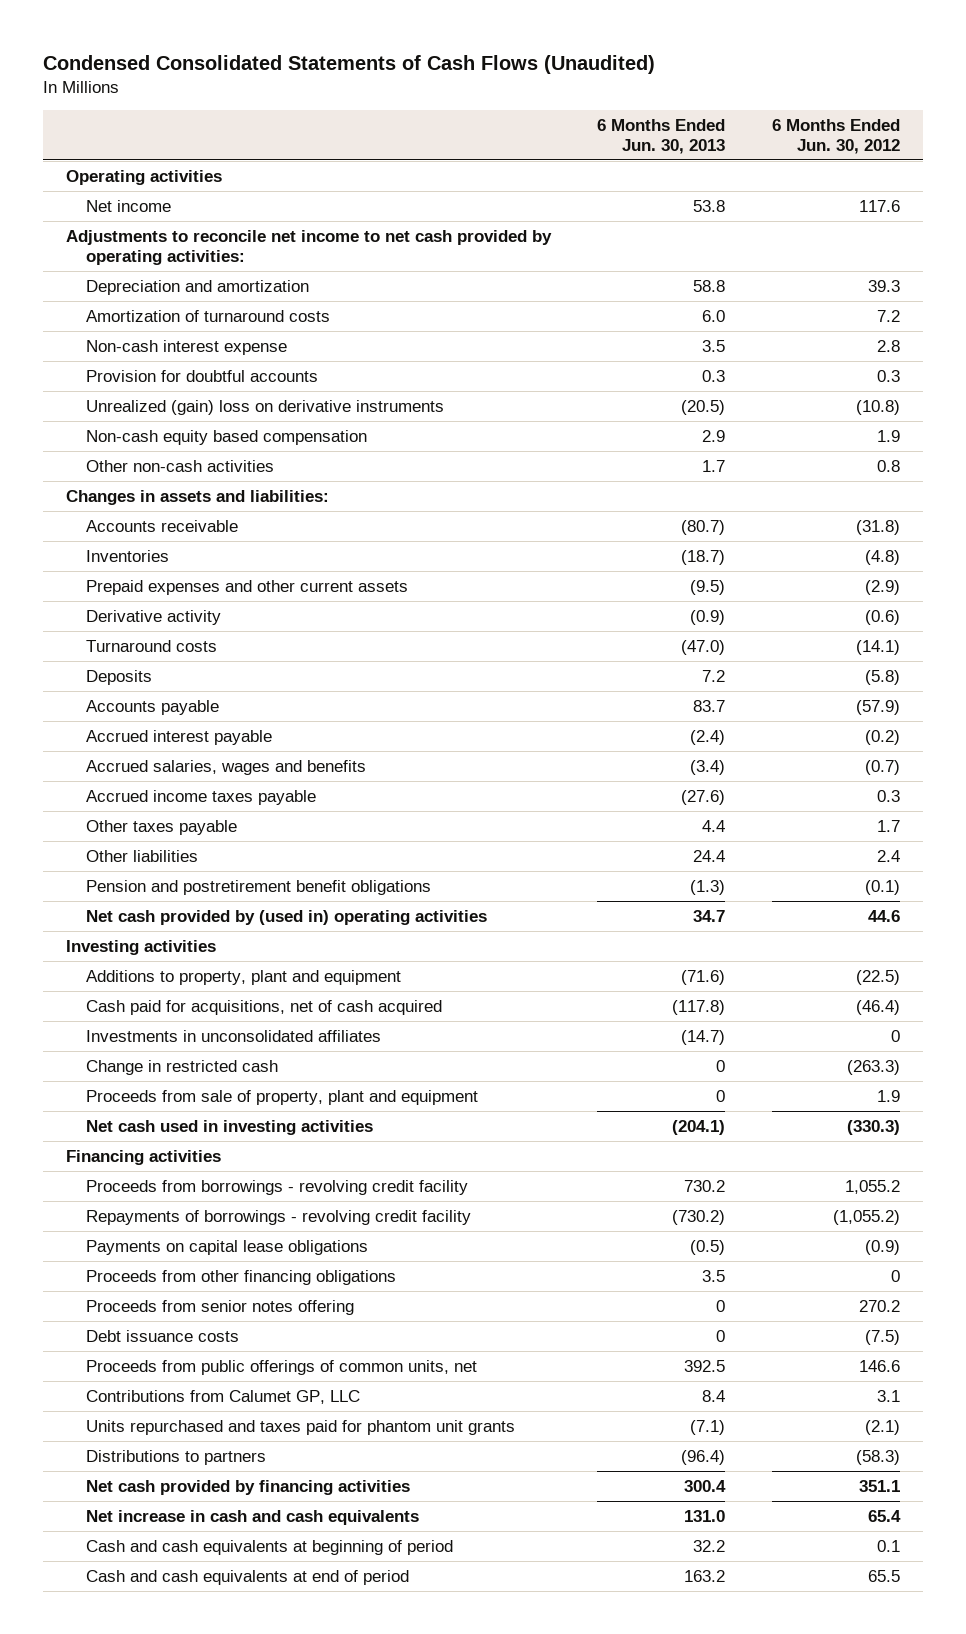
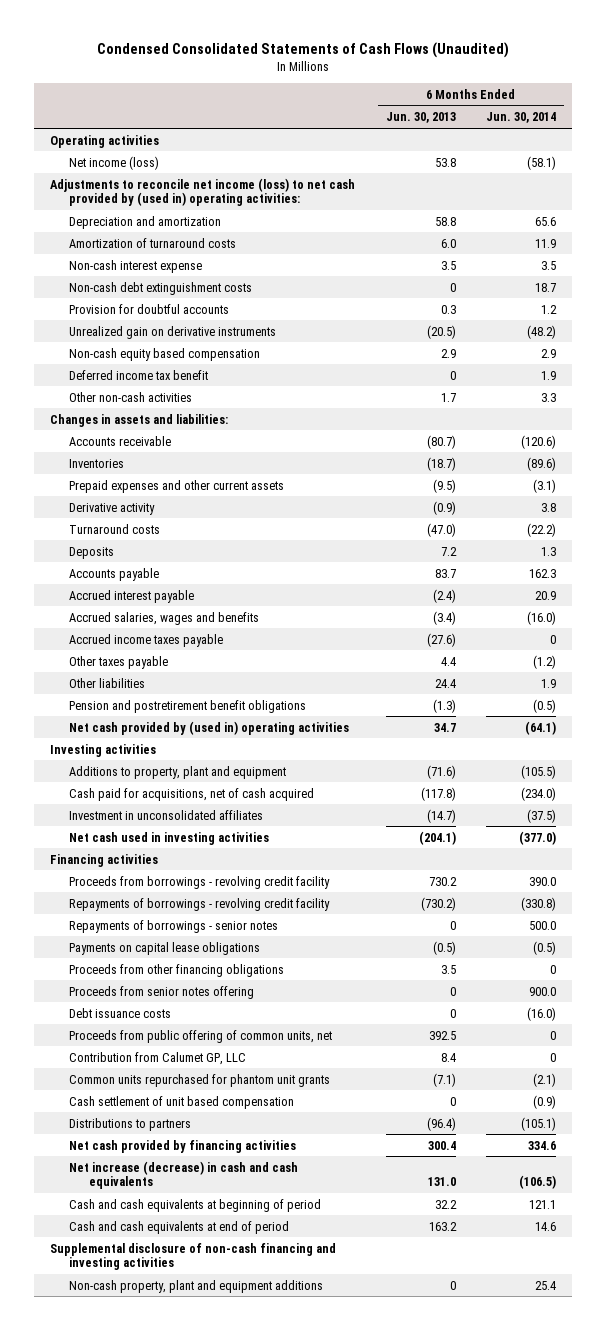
[771,118,900,154] 6 Months Ended Jun. 30, 2012 -> none
none -> [486,112,557,124] Jun. 30, 2014
[85,199,171,212] Net income -> [69,155,160,170] Net income (loss)
[66,229,553,265] Adjustments to reconcile net income to net cash provided by operating activities: -> [49,177,355,207] Adjustments to reconcile net income (loss) to net cash provided by (used in) operating activities:
none -> [69,281,253,295] Non-cash debt extinguishment costs
[85,399,444,415] Unrealized (gain) loss on derivative instruments -> [69,325,277,339] Unrealized gain on derivative instruments
none -> [69,369,209,380] Deferred income tax benefit
[85,1059,278,1075] Change in restricted cash -> none
[85,1089,478,1105] Proceeds from sale of property, plant and equipment -> none
[85,1029,381,1042] Investments in unconsolidated affiliates -> [69,809,264,820] Investment in unconsolidated affiliates
none -> [69,919,279,933] Repayments of borrowings - senior notes
[85,1359,477,1375] Proceeds from public offerings of common units, net -> [69,1029,333,1043] Proceeds from public offering of common units, net
[85,1389,360,1404] Contributions from Calumet GP, LLC -> [69,1051,247,1065] Contribution from Calumet GP, LLC
[85,1419,515,1435] Units repurchased and taxes paid for phantom unit grants -> [69,1073,331,1087] Common units repurchased for phantom unit grants
none -> [69,1095,295,1109] Cash settlement of unit based compensation
[85,1509,419,1525] Net increase in cash and cash equivalents -> [69,1160,299,1190] Net increase (decrease) in cash and cash equivalents
none -> [49,1242,336,1271] Supplemental disclosure of non-cash financing and investing activities
none -> [69,1279,324,1293] Non-cash property, plant and equipment additions

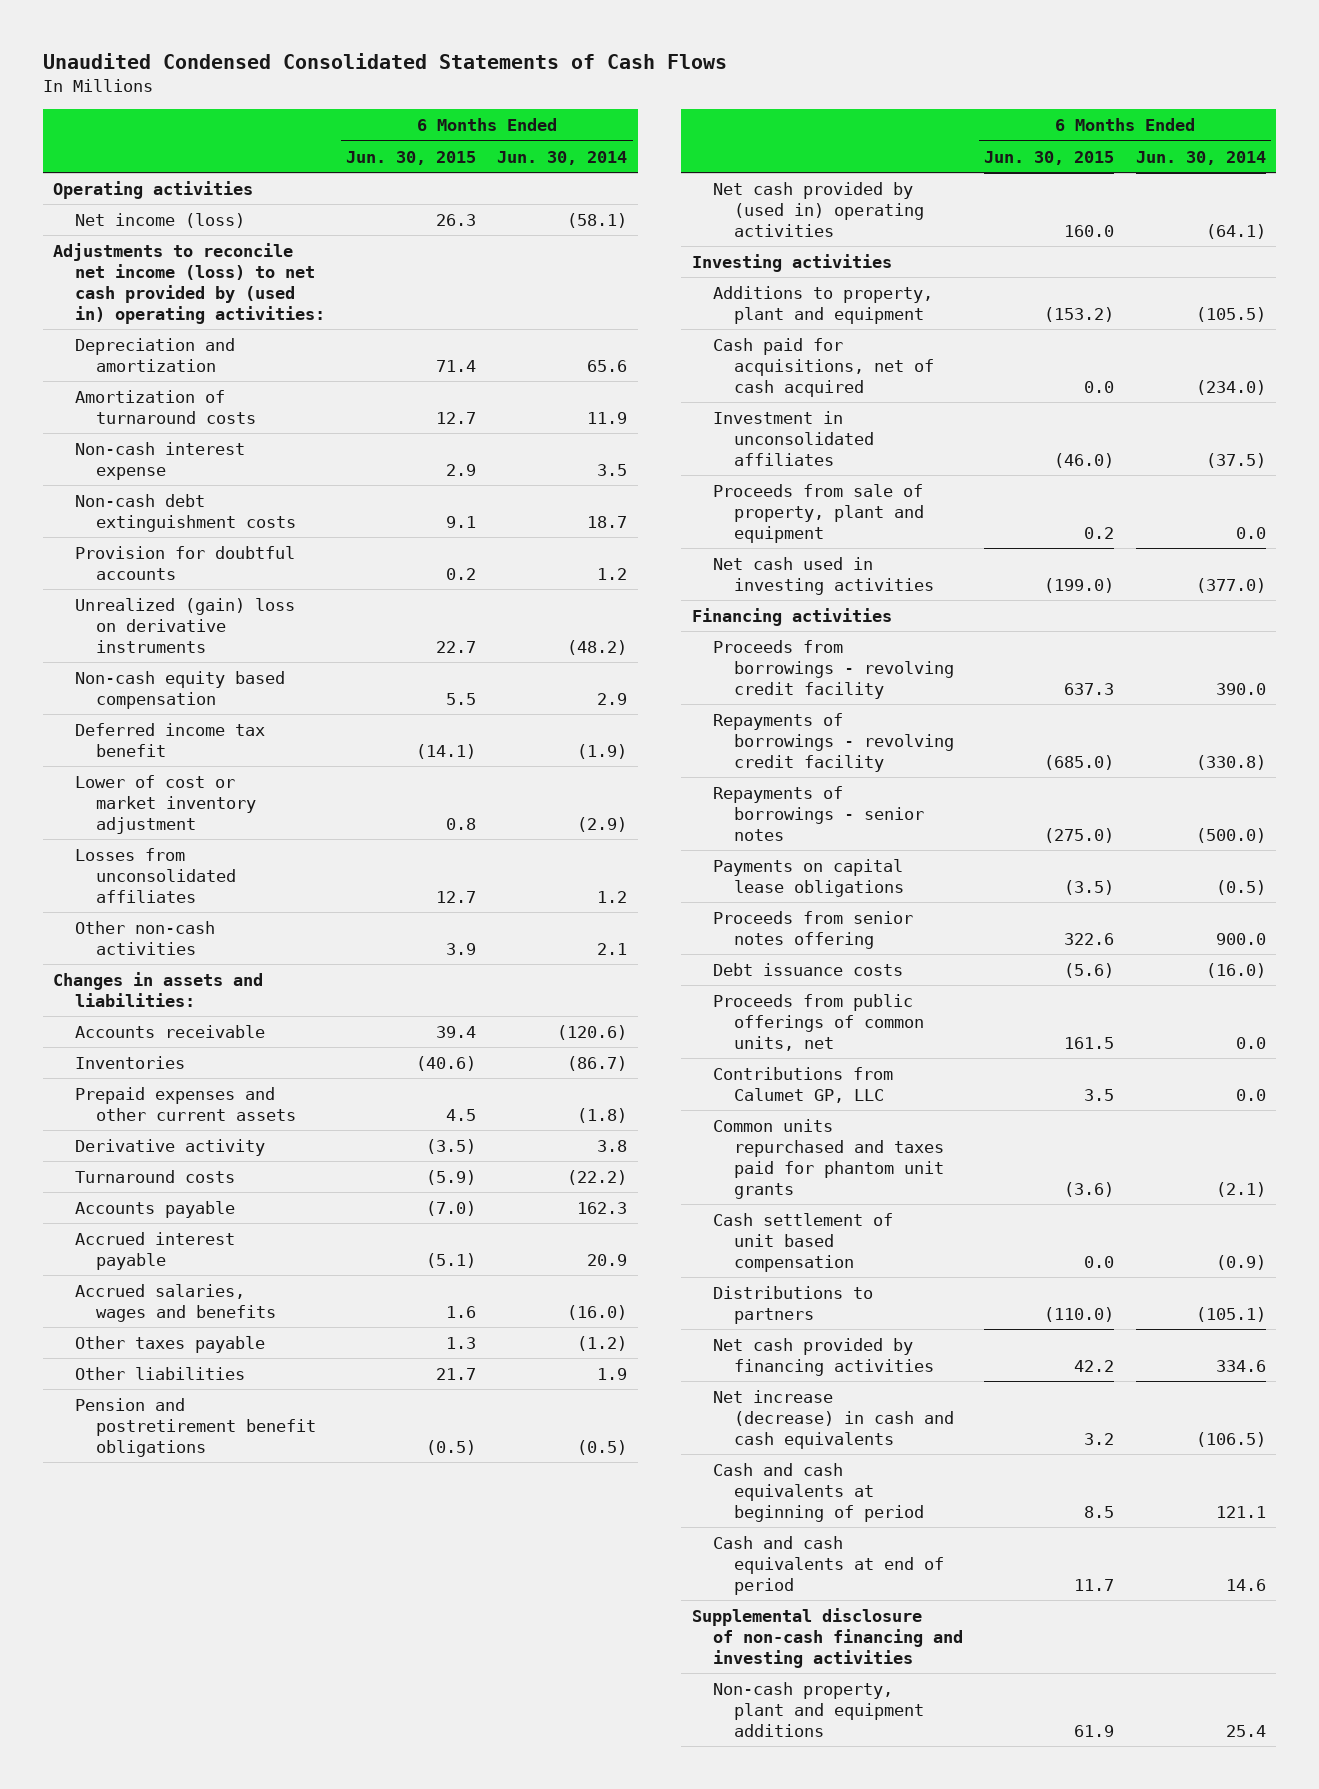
[97,41,510,58] Condensed Consolidated Statements of Cash Flows (Unaudited) -> [42,53,727,70] Unaudited Condensed Consolidated Statements of Cash Flows
[385,112,456,124] Jun. 30, 2013 -> none
none -> [346,150,477,165] Jun. 30, 2015
[69,325,277,339] Unrealized gain on derivative instruments -> [74,597,295,653] Unrealized (gain) loss on derivative instruments
[541,370,557,380] 1.9 -> [577,743,628,759] (1.9)
none -> [74,774,256,834] Lower of cost or market inventory adjustment
none -> [74,847,236,903] Losses from unconsolidated affiliates
[541,392,557,402] 3.3 -> [597,942,628,955] 2.1
[527,456,557,471] (89.6) -> [567,1055,628,1071] (86.7)
[533,478,557,493] (3.1) -> [577,1107,628,1123] (1.8)
[69,546,115,559] Deposits -> none
[69,633,224,647] Accrued income taxes payable -> none
none -> [712,483,924,543] Proceeds from sale of property, plant and equipment
[529,920,557,930] 500.0 -> [1195,827,1266,843] (500.0)
[69,963,285,977] Proceeds from other financing obligations -> none
[69,1029,333,1043] Proceeds from public offering of common units, net -> [712,993,924,1051] Proceeds from public offerings of common units, net
[550,1030,557,1040] 0 -> [1235,1036,1266,1049] 0.0
[69,1051,247,1065] Contribution from Calumet GP, LLC -> [712,1066,893,1103] Contributions from Calumet GP, LLC
[550,1052,557,1062] 0 -> [1235,1088,1266,1101] 0.0
[69,1073,331,1087] Common units repurchased for phantom unit grants -> [712,1118,944,1199] Common units repurchased and taxes paid for phantom unit grants

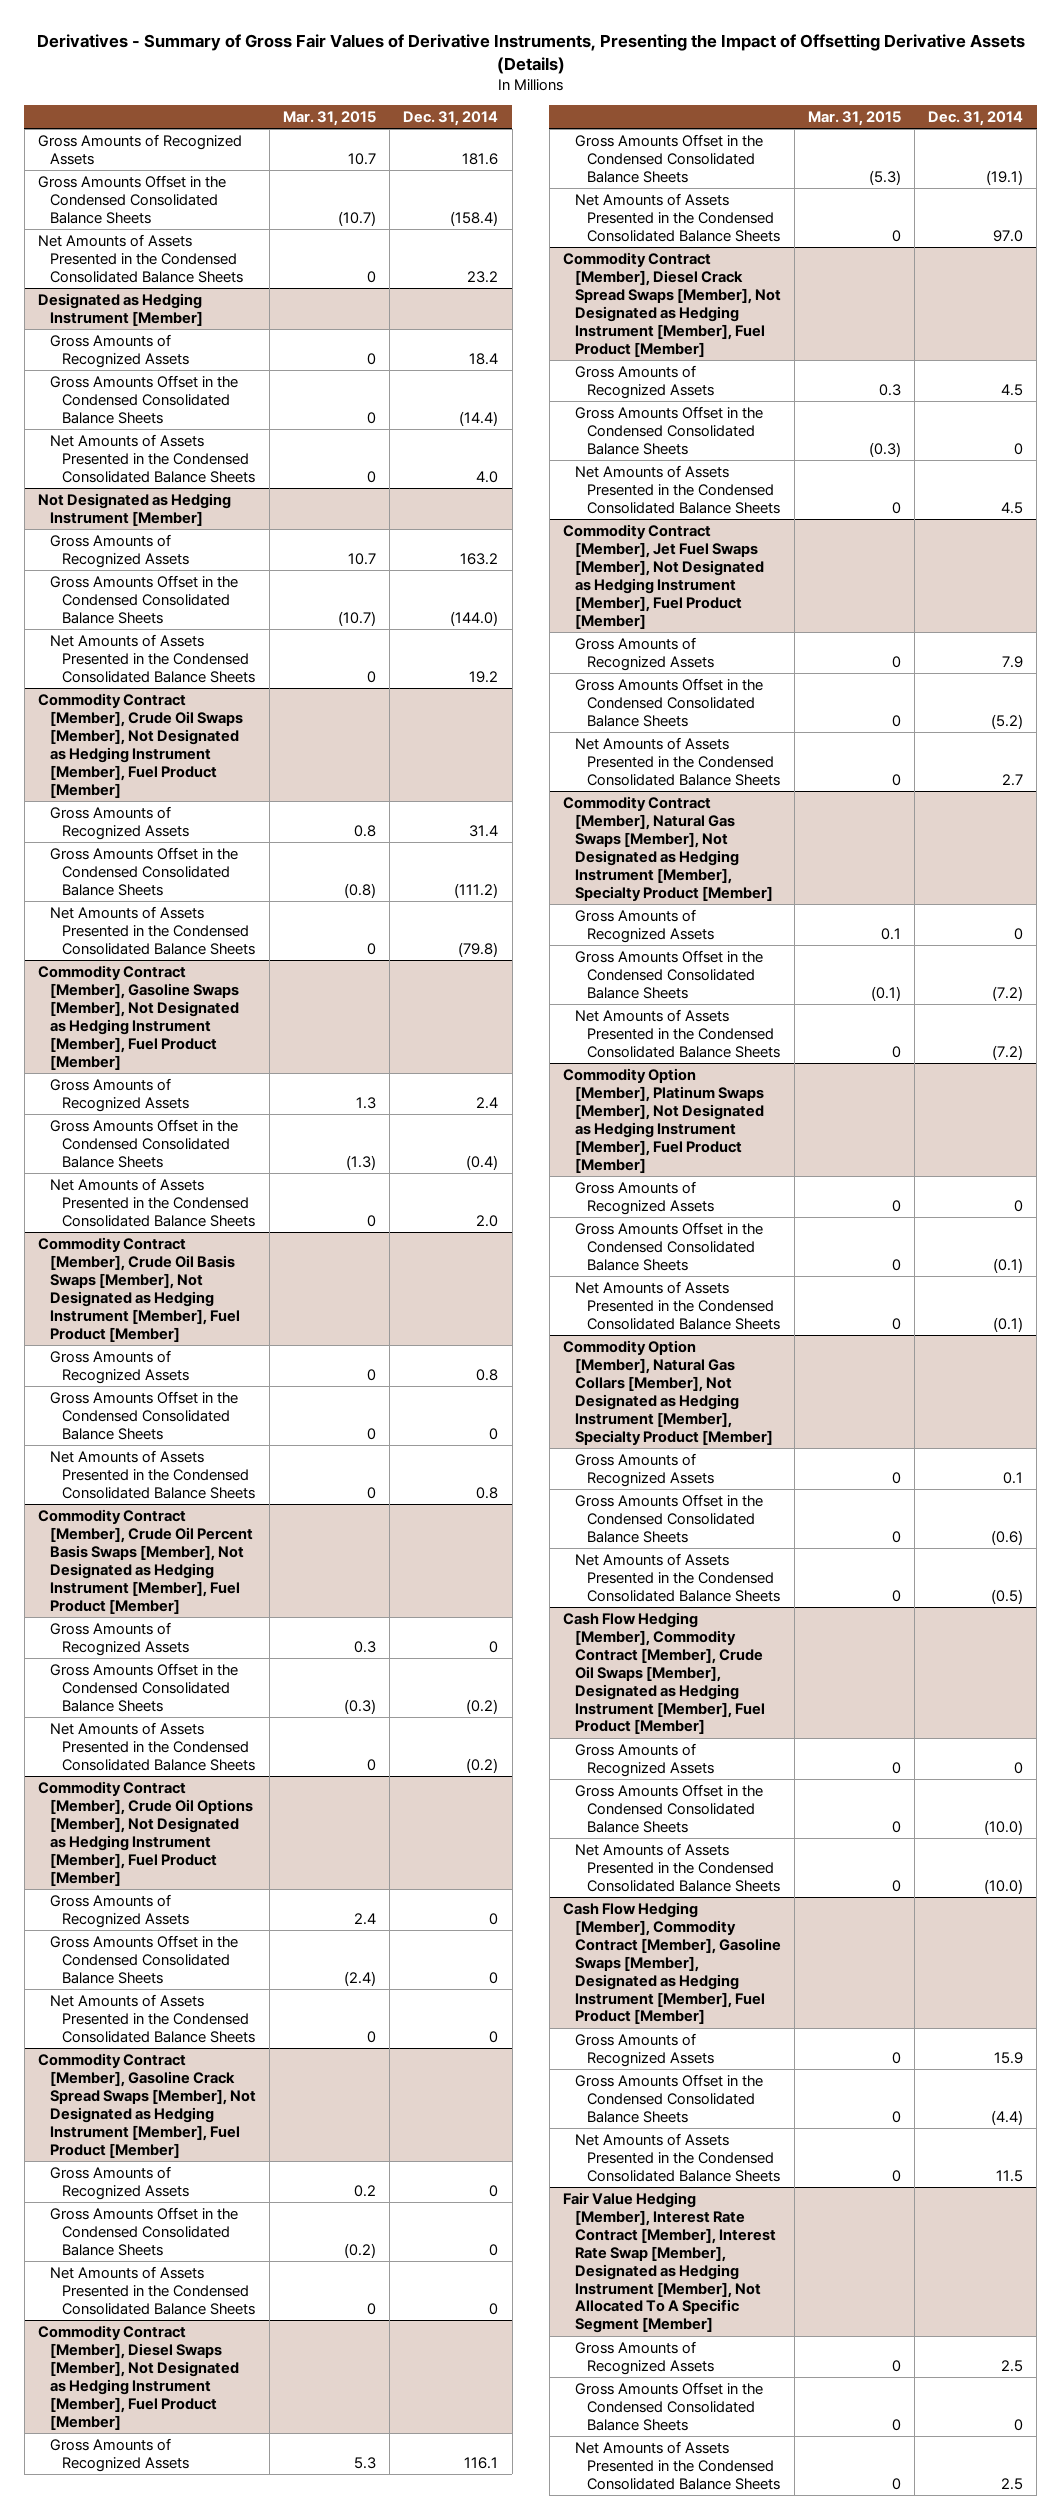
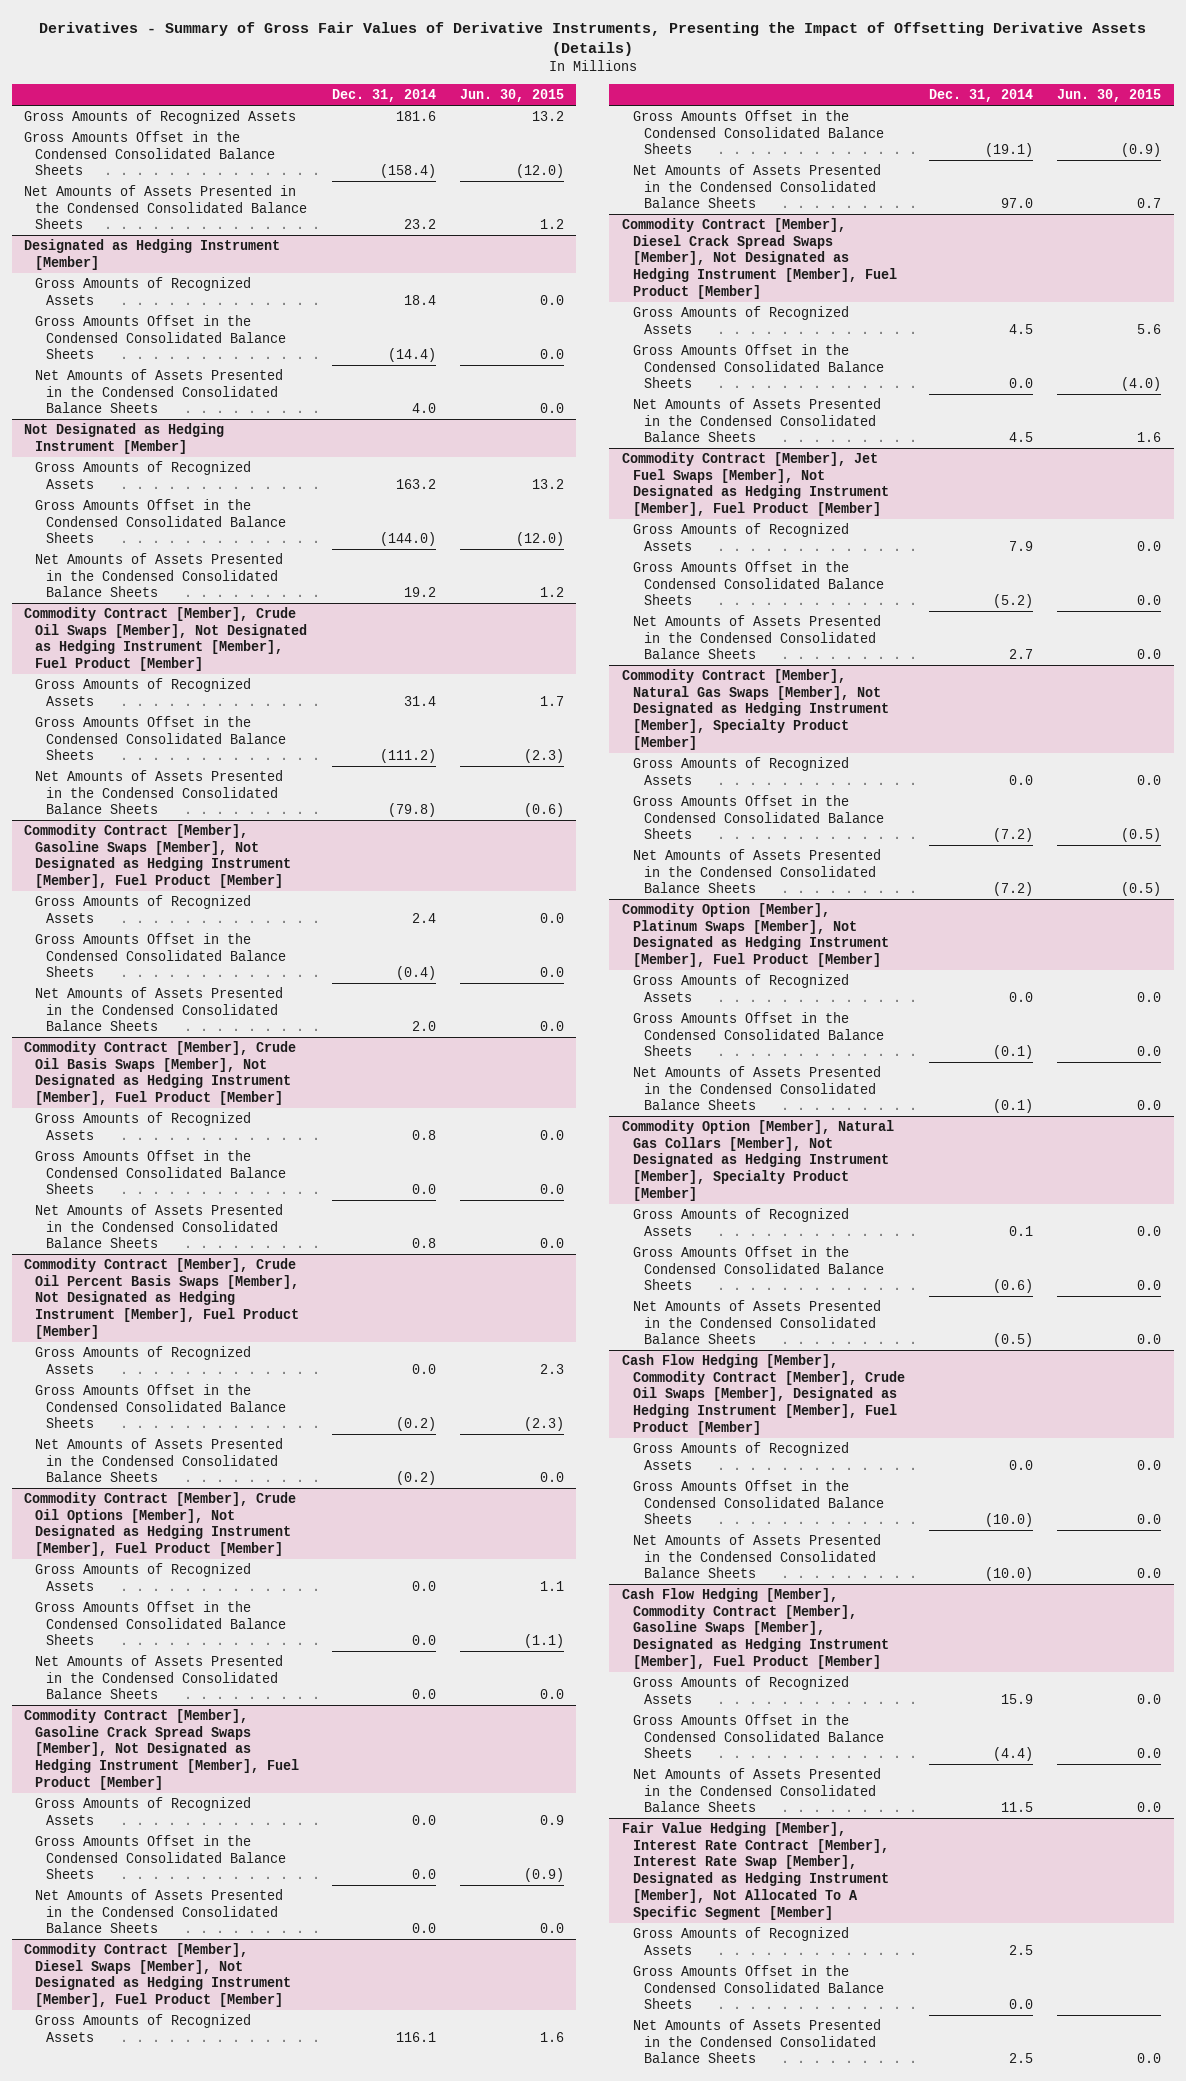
[283,110,377,126] Mar. 31, 2015 -> none
none -> [460,89,565,103] Jun. 30, 2015
[489,1427,499,1440] 0 -> [411,1184,436,1195] 0.0
[489,1640,499,1653] 0 -> [411,1363,436,1374] 0.0
[489,1912,499,1925] 0 -> [411,1580,436,1591] 0.0
[489,1971,499,1984] 0 -> [411,1635,436,1646] 0.0
[489,2030,499,2043] 0 -> [411,1689,436,1700] 0.0
[489,2184,499,2197] 0 -> [411,1814,436,1825] 0.0
[489,2243,499,2256] 0 -> [411,1869,436,1880] 0.0
[489,2302,499,2315] 0 -> [411,1923,436,1934] 0.0
[1014,442,1024,455] 0 -> [1009,378,1034,389] 0.0
[1014,927,1024,940] 0 -> [1009,774,1034,785] 0.0
[1014,1199,1024,1212] 0 -> [1009,991,1034,1002] 0.0
[1014,1761,1024,1774] 0 -> [1009,1459,1034,1470] 0.0
[1014,2418,1024,2431] 0 -> [1009,1999,1034,2010] 0.0

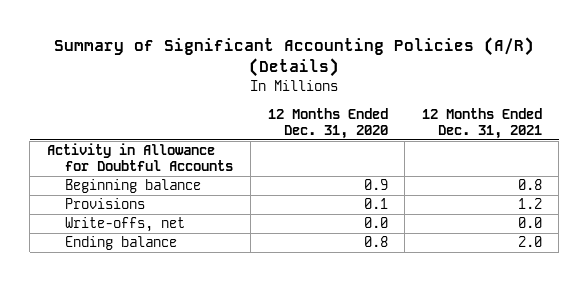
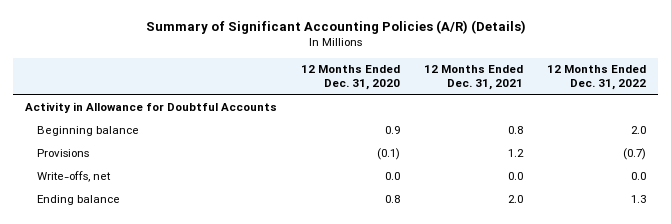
none -> [547,65,647,91] 12 Months Ended Dec. 31, 2022
[363,198,388,210] 0.1 -> [377,148,401,161] (0.1)

